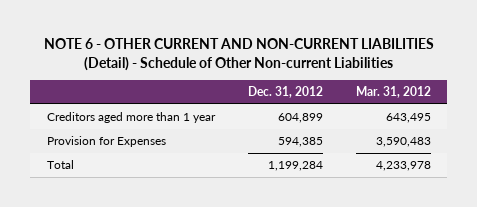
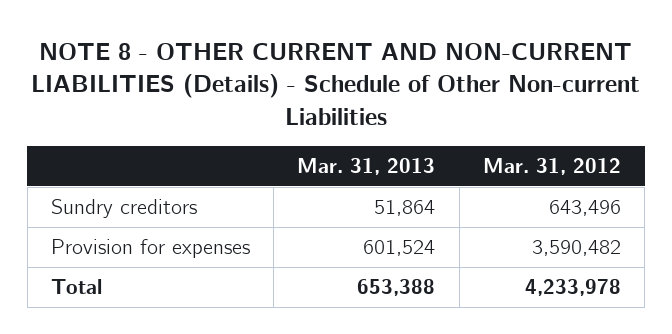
[43,37,434,71] NOTE 6 - OTHER CURRENT AND NON-CURRENT LIABILITIES (Detail) - Schedule of Other Non-current Liabilities -> [30,42,640,125] NOTE 8 - OTHER CURRENT AND NON-CURRENT LIABILITIES (Details) - Schedule of Other Non-current Liabilities
[247,86,323,99] Dec. 31, 2012 -> none
none -> [297,157,436,175] Mar. 31, 2013
[46,112,216,124] Creditors aged more than 1 year -> none
none -> [50,199,197,219] Sundry creditors
[46,136,166,148] Provision for Expenses -> [50,239,250,259] Provision for expenses
[375,137,431,148] 3,590,483 -> [531,240,621,257] 3,590,482

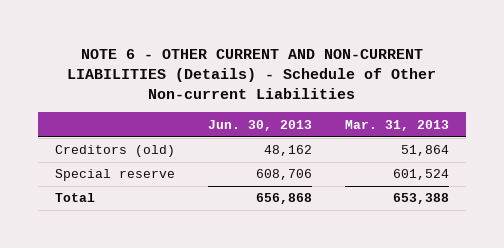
[30,42,640,125] NOTE 8 - OTHER CURRENT AND NON-CURRENT LIABILITIES (Details) - Schedule of Other Non-current Liabilities -> [67,48,437,100] NOTE 6 - OTHER CURRENT AND NON-CURRENT LIABILITIES (Details) - Schedule of Other Non-current Liabilities
[482,157,621,175] Mar. 31, 2012 -> none
none -> [208,119,313,131] Jun. 30, 2013
[50,199,197,219] Sundry creditors -> [54,145,175,158] Creditors (old)
[50,239,250,259] Provision for expenses -> [54,169,175,182] Special reserve

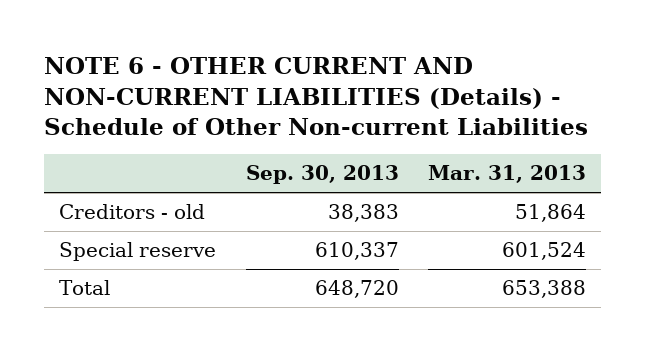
[208,119,313,131] Jun. 30, 2013 -> none
none -> [245,165,399,185] Sep. 30, 2013
[54,145,175,158] Creditors (old) -> [59,204,206,220] Creditors - old

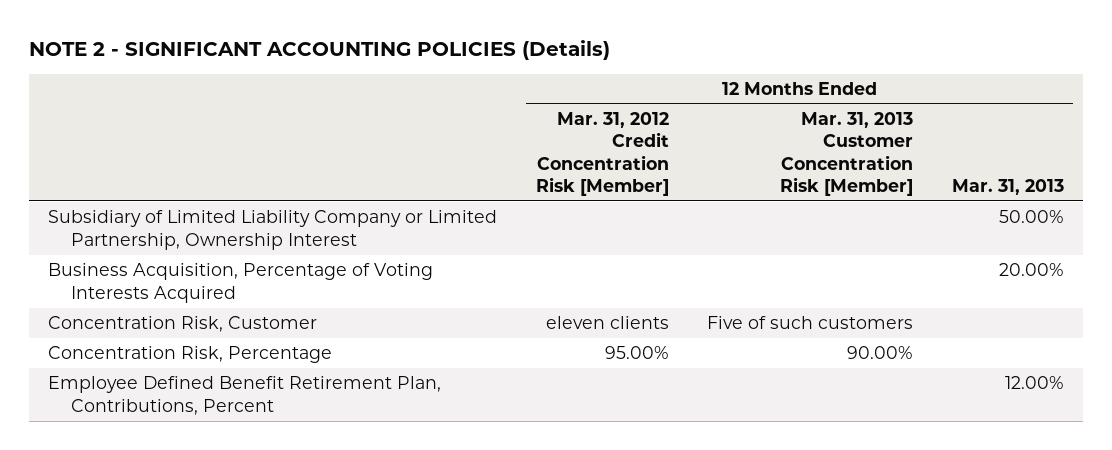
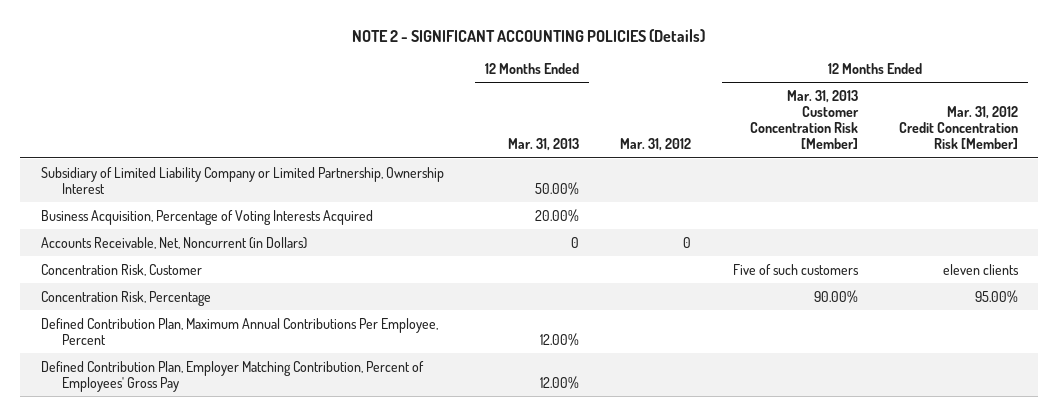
none -> [620,138,692,152] Mar. 31, 2012
none -> [40,236,307,249] Accounts Receivable, Net, Noncurrent (in Dollars)
[48,376,442,415] Employee Defined Benefit Retirement Plan, Contributions, Percent -> [40,317,438,345] Defined Contribution Plan, Maximum Annual Contributions Per Employee, Percent
none -> [40,360,424,392] Defined Contribution Plan, Employer Matching Contribution, Percent of Employees' Gross Pay

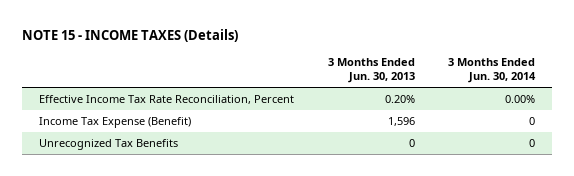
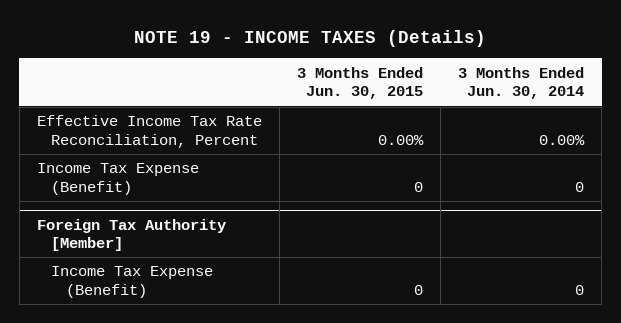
[22,28,239,42] NOTE 15 - INCOME TAXES (Details) -> [134,30,487,48] NOTE 19 - INCOME TAXES (Details)
[327,57,415,84] 3 Months Ended Jun. 30, 2013 -> none
none -> [296,66,423,100] 3 Months Ended Jun. 30, 2015
[39,139,179,151] Unrecognized Tax Benefits -> none
none -> [36,218,226,252] Foreign Tax Authority [Member]
none -> [51,266,214,298] Income Tax Expense (Benefit)

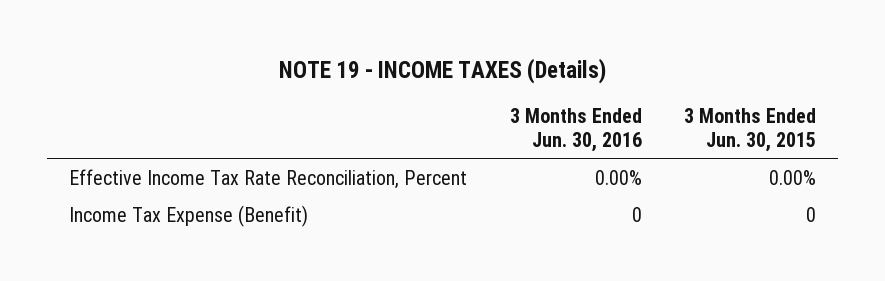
[457,66,584,100] 3 Months Ended Jun. 30, 2014 -> none
none -> [509,108,642,153] 3 Months Ended Jun. 30, 2016
[36,218,226,252] Foreign Tax Authority [Member] -> none
[51,266,214,298] Income Tax Expense (Benefit) -> none

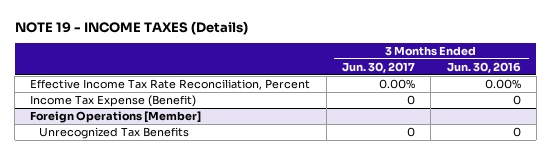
[684,108,817,153] 3 Months Ended Jun. 30, 2015 -> none
none -> [342,62,416,74] Jun. 30, 2017
none -> [30,111,202,124] Foreign Operations [Member]
none -> [38,127,189,140] Unrecognized Tax Benefits

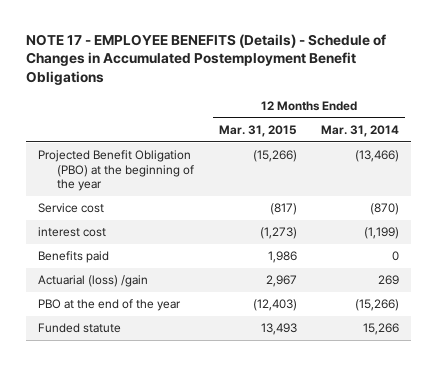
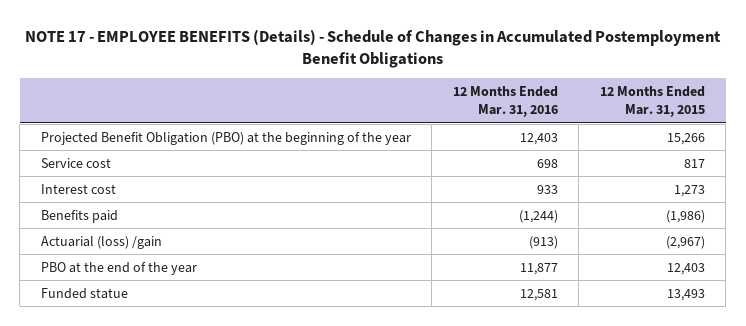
[320,125,399,138] Mar. 31, 2014 -> none
none -> [452,85,558,118] 12 Months Ended Mar. 31, 2016
[252,150,297,163] (15,266) -> [666,132,705,145] 15,266
[269,203,297,216] (817) -> [683,158,705,168] 817
[38,227,107,238] interest cost -> [40,183,116,194] Interest cost
[259,227,297,240] (1,273) -> [673,184,705,197] 1,273
[267,251,297,264] 1,986 -> [665,209,705,223] (1,986)
[265,275,297,288] 2,967 -> [665,235,705,249] (2,967)
[252,299,297,312] (12,403) -> [666,262,705,275] 12,403
[38,323,122,334] Funded statute -> [40,287,128,299] Funded statue

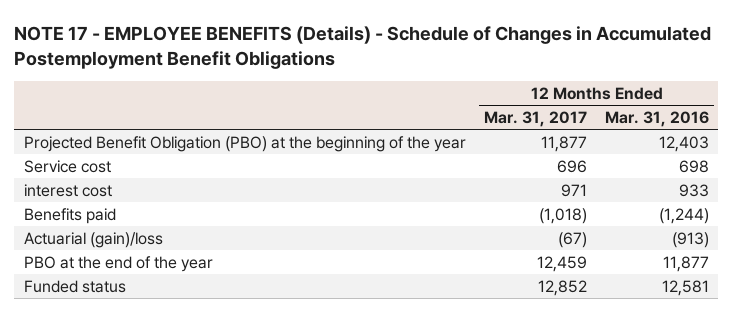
[599,85,705,118] 12 Months Ended Mar. 31, 2015 -> none
none -> [483,110,587,127] Mar. 31, 2017
[40,183,116,194] Interest cost -> [23,183,112,197] interest cost
[40,235,162,249] Actuarial (loss) /gain -> [23,231,163,248] Actuarial (gain)/loss
[40,287,128,299] Funded statue -> [23,279,126,293] Funded status

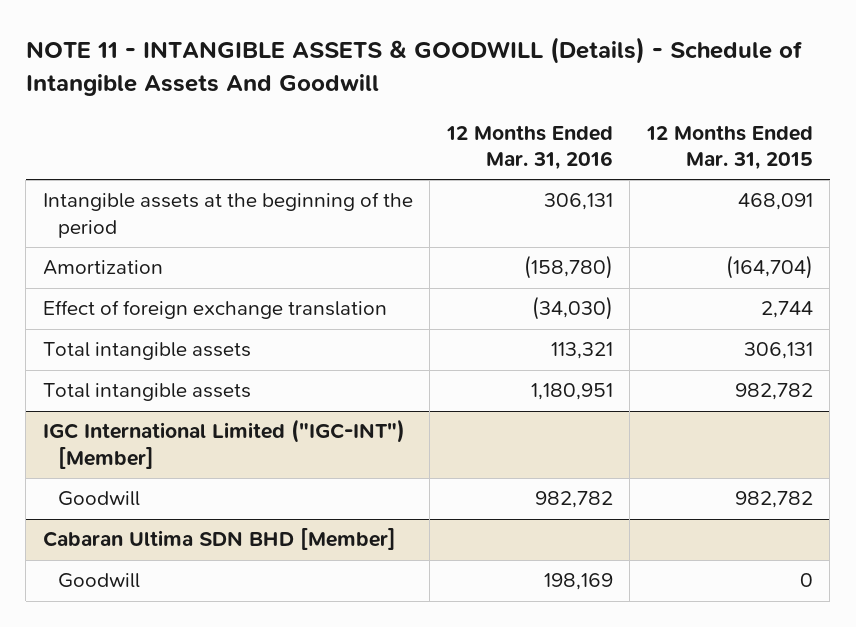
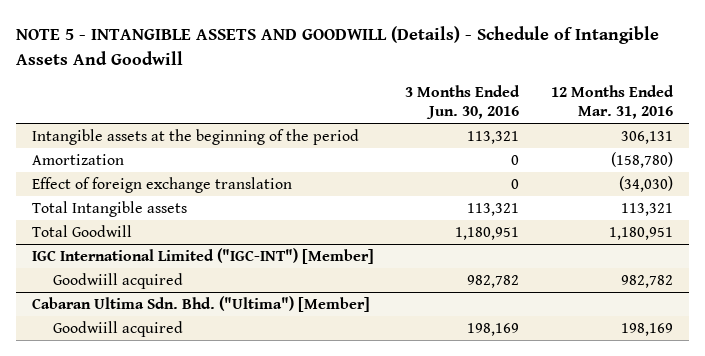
[25,37,803,97] NOTE 11 - INTANGIBLE ASSETS & GOODWILL (Details) - Schedule of Intangible Assets And Goodwill -> [15,26,659,65] NOTE 5 - INTANGIBLE ASSETS AND GOODWILL (Details) - Schedule of Intangible Assets And Goodwill
[645,124,813,171] 12 Months Ended Mar. 31, 2015 -> none
none -> [405,85,521,120] 3 Months Ended Jun. 30, 2016
[42,342,251,361] Total intangible assets -> [31,200,187,217] Total Intangible assets
[42,383,251,402] Total intangible assets -> [31,224,132,237] Total Goodwill
[58,491,141,507] Goodwill -> [52,272,183,289] Goodwiill acquired
[42,528,396,551] Cabaran Ultima SDN BHD [Member] -> [31,295,370,312] Cabaran Ultima Sdn. Bhd. ("Ultima") [Member]
[58,573,141,589] Goodwill -> [52,320,183,337] Goodwiill acquired

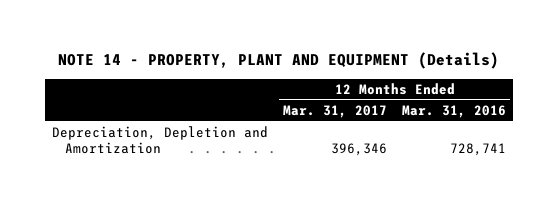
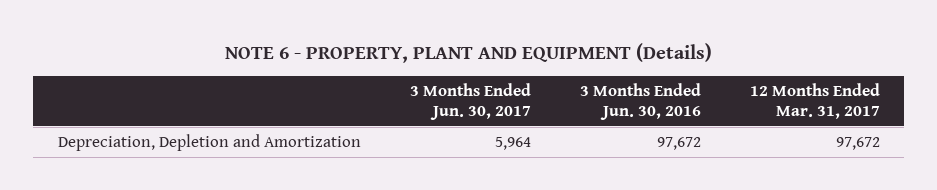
[58,52,500,70] NOTE 14 - PROPERTY, PLANT AND EQUIPMENT (Details) -> [224,43,712,64] NOTE 6 - PROPERTY, PLANT AND EQUIPMENT (Details)
[402,104,507,118] Mar. 31, 2016 -> none
none -> [409,83,531,120] 3 Months Ended Jun. 30, 2017
none -> [579,83,701,120] 3 Months Ended Jun. 30, 2016
[331,143,388,157] 396,346 -> [835,137,880,151] 97,672

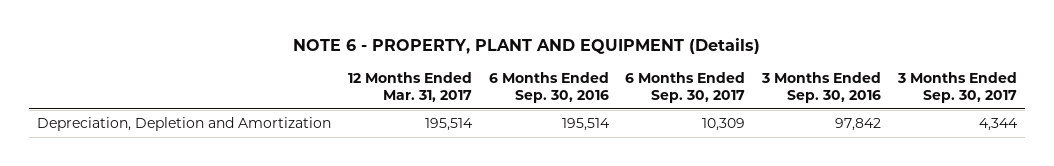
[409,83,531,120] 3 Months Ended Jun. 30, 2017 -> none
[579,83,701,120] 3 Months Ended Jun. 30, 2016 -> none
none -> [488,71,609,104] 6 Months Ended Sep. 30, 2016
none -> [625,71,746,104] 6 Months Ended Sep. 30, 2017
none -> [760,71,881,104] 3 Months Ended Sep. 30, 2016
none -> [896,71,1017,104] 3 Months Ended Sep. 30, 2017
[835,137,880,151] 97,672 -> [424,118,473,132] 195,514

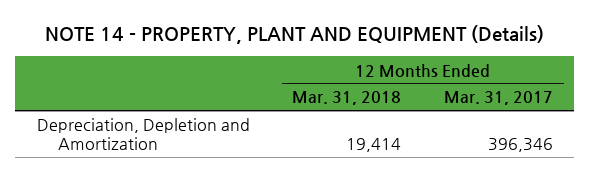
[292,37,760,54] NOTE 6 - PROPERTY, PLANT AND EQUIPMENT (Details) -> [44,25,544,45] NOTE 14 - PROPERTY, PLANT AND EQUIPMENT (Details)
[488,71,609,104] 6 Months Ended Sep. 30, 2016 -> none
[625,71,746,104] 6 Months Ended Sep. 30, 2017 -> none
[760,71,881,104] 3 Months Ended Sep. 30, 2016 -> none
[896,71,1017,104] 3 Months Ended Sep. 30, 2017 -> none
none -> [292,91,402,106] Mar. 31, 2018
[424,118,473,132] 195,514 -> [487,137,553,152] 396,346

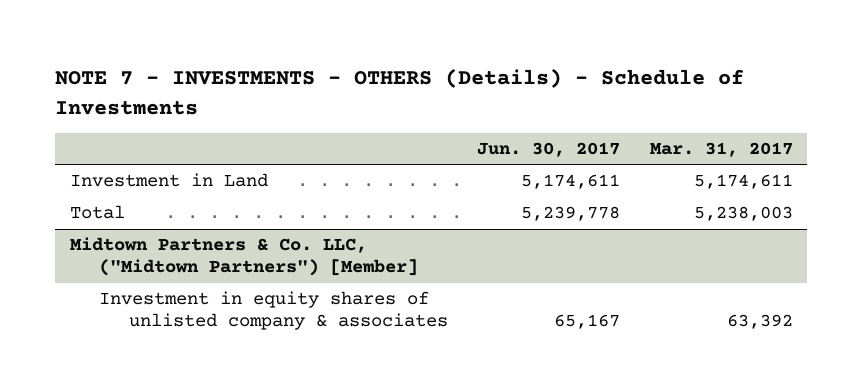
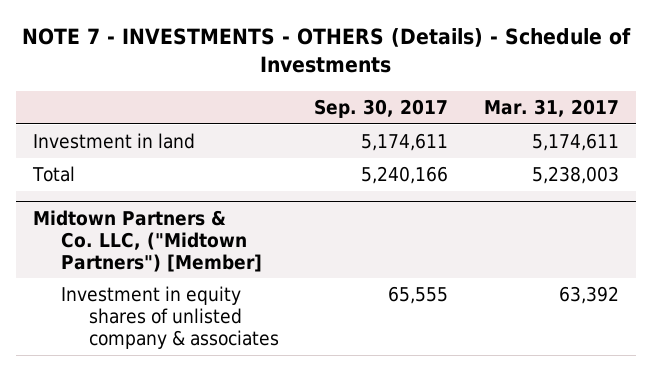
[477,141,621,157] Jun. 30, 2017 -> none
none -> [314,98,449,118] Sep. 30, 2017
[69,173,268,188] Investment in Land -> [33,133,196,150] Investment in land

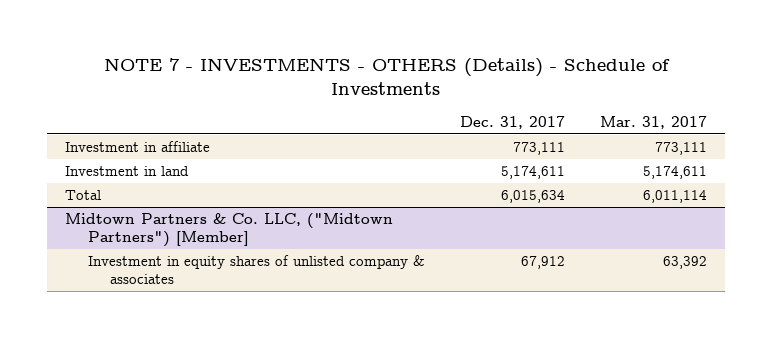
[314,98,449,118] Sep. 30, 2017 -> none
none -> [459,116,565,130] Dec. 31, 2017
none -> [65,141,211,153] Investment in affiliate
[531,166,619,185] 5,238,003 -> [642,190,707,204] 6,011,114

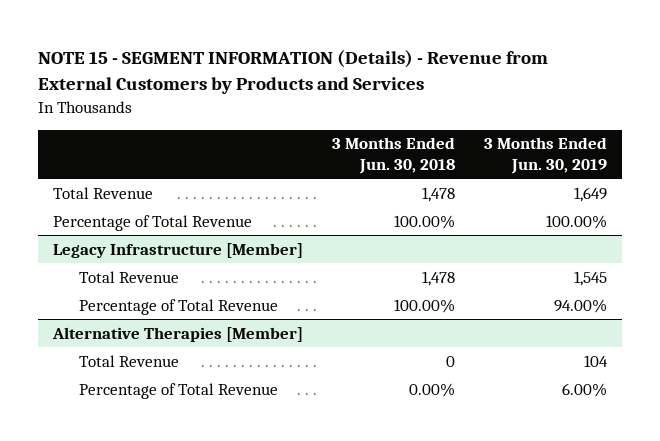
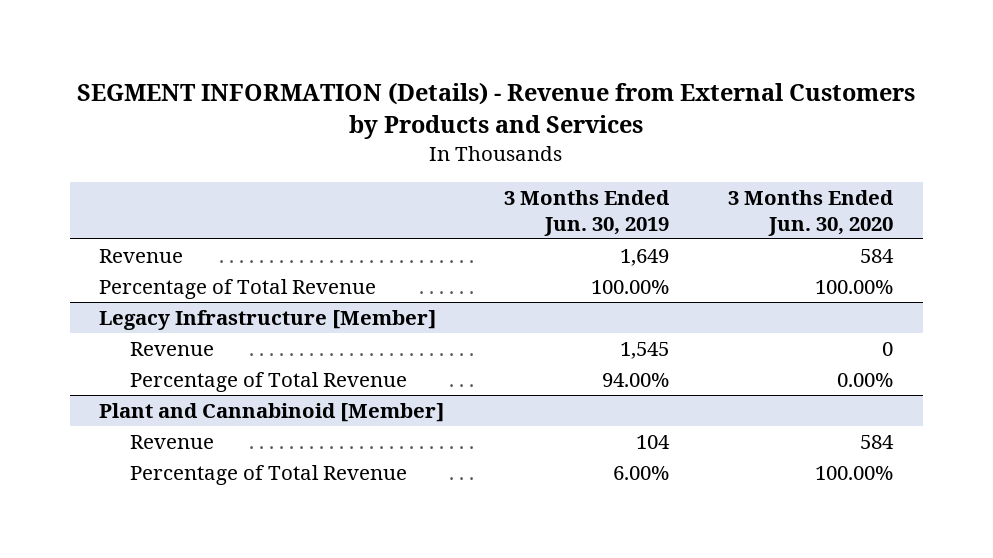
[38,50,549,95] NOTE 15 - SEGMENT INFORMATION (Details) - Revenue from External Customers by Products and Services -> [77,82,916,140] SEGMENT INFORMATION (Details) - Revenue from External Customers by Products and Services
[332,137,456,174] 3 Months Ended Jun. 30, 2018 -> none
none -> [728,189,895,236] 3 Months Ended Jun. 30, 2020
[52,186,153,199] Total Revenue -> [99,249,184,264] Revenue
[78,270,179,283] Total Revenue -> [129,342,214,357] Revenue
[51,326,303,342] Alternative Therapies [Member] -> none
none -> [99,403,445,423] Plant and Cannabinoid [Member]
[78,354,179,367] Total Revenue -> [129,435,214,450] Revenue

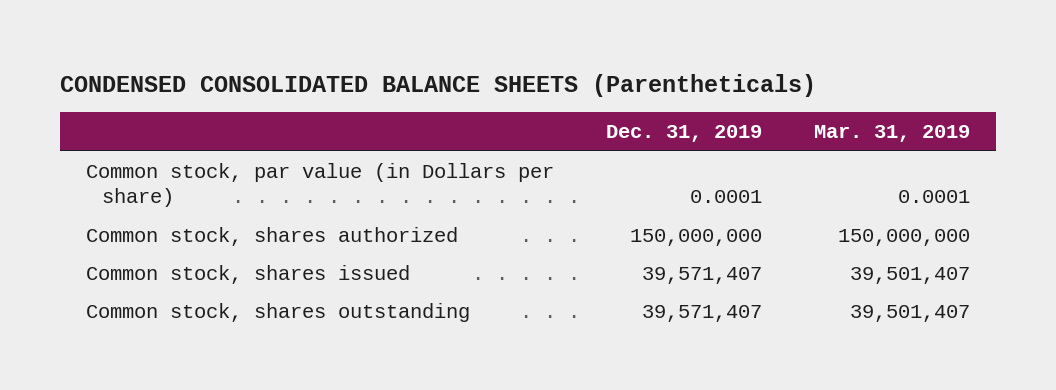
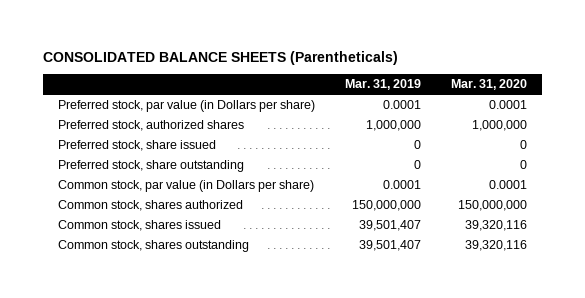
[60,73,817,97] CONDENSED CONSOLIDATED BALANCE SHEETS (Parentheticals) -> [42,50,398,65] CONSOLIDATED BALANCE SHEETS (Parentheticals)
[606,125,763,143] Dec. 31, 2019 -> none
none -> [450,79,527,91] Mar. 31, 2020
none -> [57,100,315,113] Preferred stock, par value (in Dollars per share)
none -> [57,120,244,132] Preferred stock, authorized shares
none -> [57,140,216,152] Preferred stock, share issued
none -> [57,160,244,173] Preferred stock, share outstanding

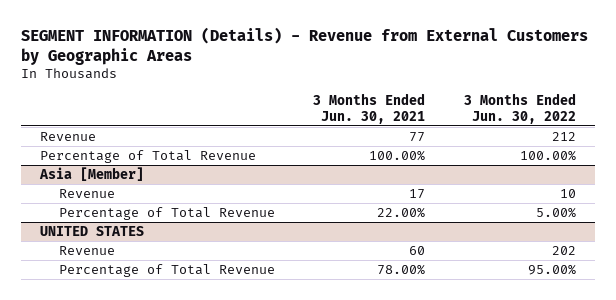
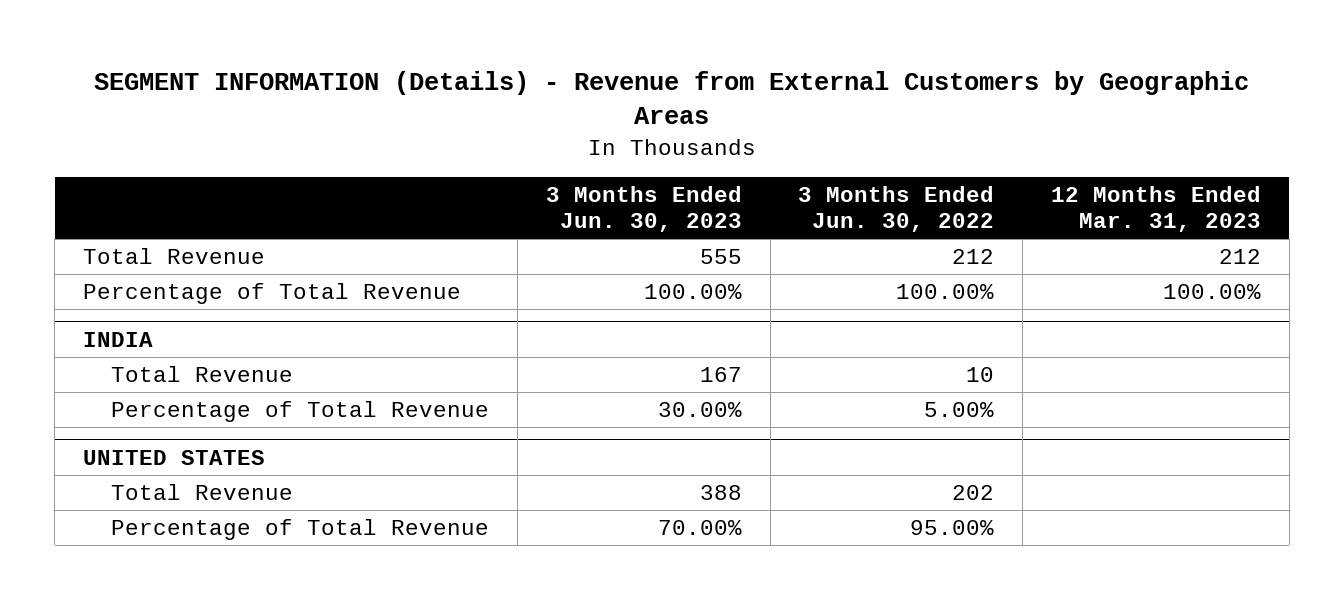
[313,93,426,124] 3 Months Ended Jun. 30, 2021 -> none
none -> [545,185,742,232] 3 Months Ended Jun. 30, 2023
none -> [1051,185,1262,232] 12 Months Ended Mar. 31, 2023
[40,132,97,142] Revenue -> [83,247,266,264] Total Revenue
[39,167,145,182] Asia [Member] -> none
none -> [83,331,154,347] INDIA
[58,189,115,199] Revenue -> [111,365,294,382] Total Revenue
[58,246,115,256] Revenue -> [111,483,294,500] Total Revenue

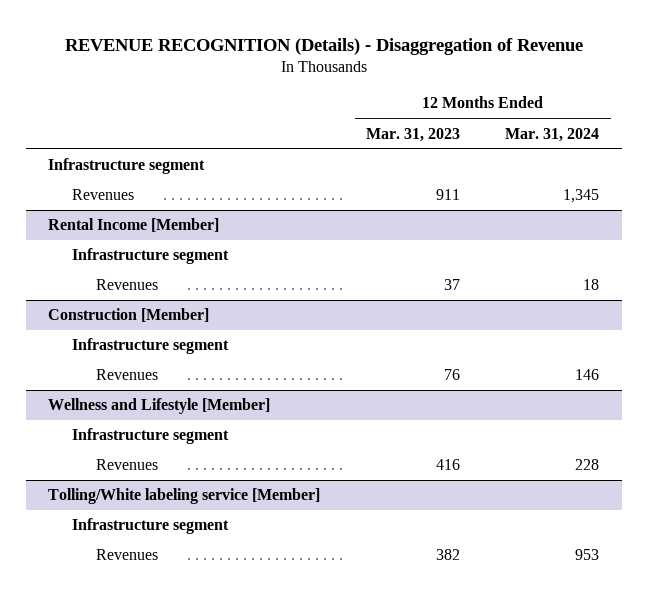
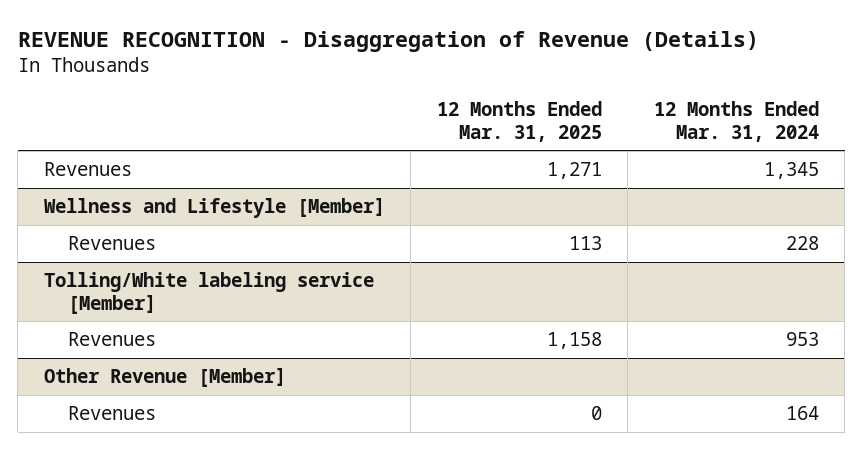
[64,37,583,55] REVENUE RECOGNITION (Details) - Disaggregation of Revenue -> [17,30,759,52] REVENUE RECOGNITION - Disaggregation of Revenue (Details)
[365,127,460,142] Mar. 31, 2023 -> none
none -> [436,101,602,142] 12 Months Ended Mar. 31, 2025
[48,158,206,175] Infrastructure segment -> none
[48,218,220,233] Rental Income [Member] -> none
[72,248,230,265] Infrastructure segment -> none
[96,279,159,291] Revenues -> none
[48,308,210,323] Construction [Member] -> none
[72,338,230,355] Infrastructure segment -> none
[96,369,159,381] Revenues -> none
[72,428,230,445] Infrastructure segment -> none
[72,518,230,535] Infrastructure segment -> none
none -> [43,368,286,388] Other Revenue [Member]
none -> [68,406,157,421] Revenues

